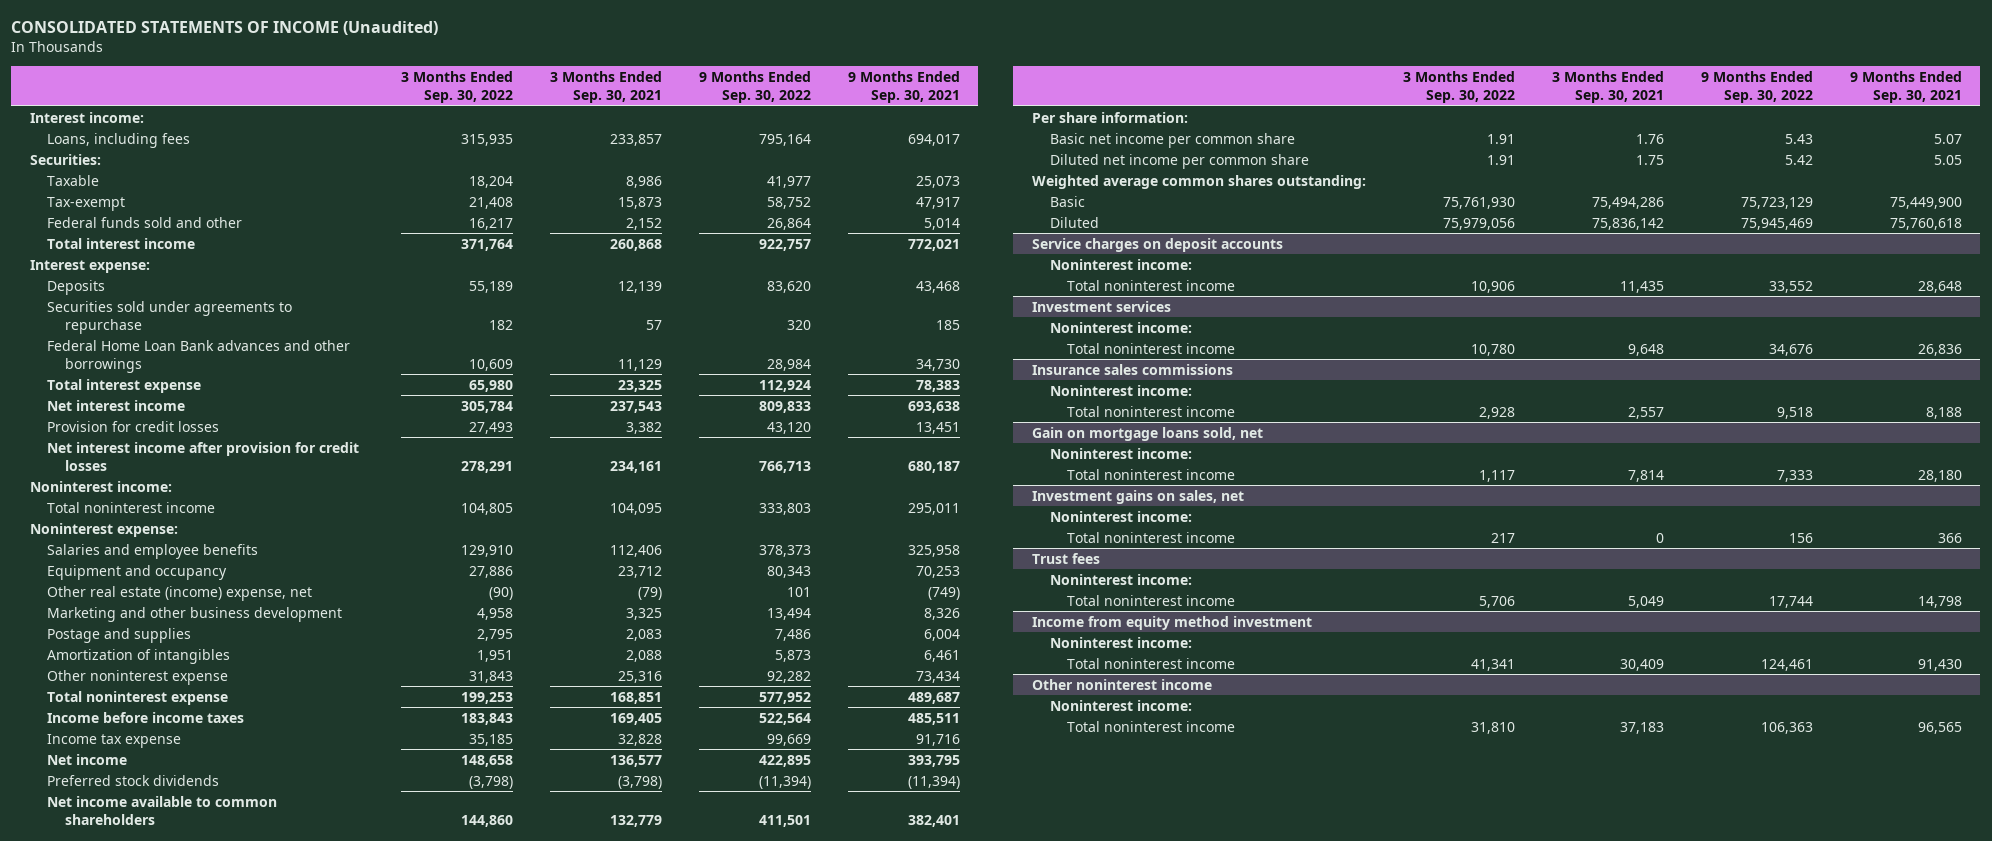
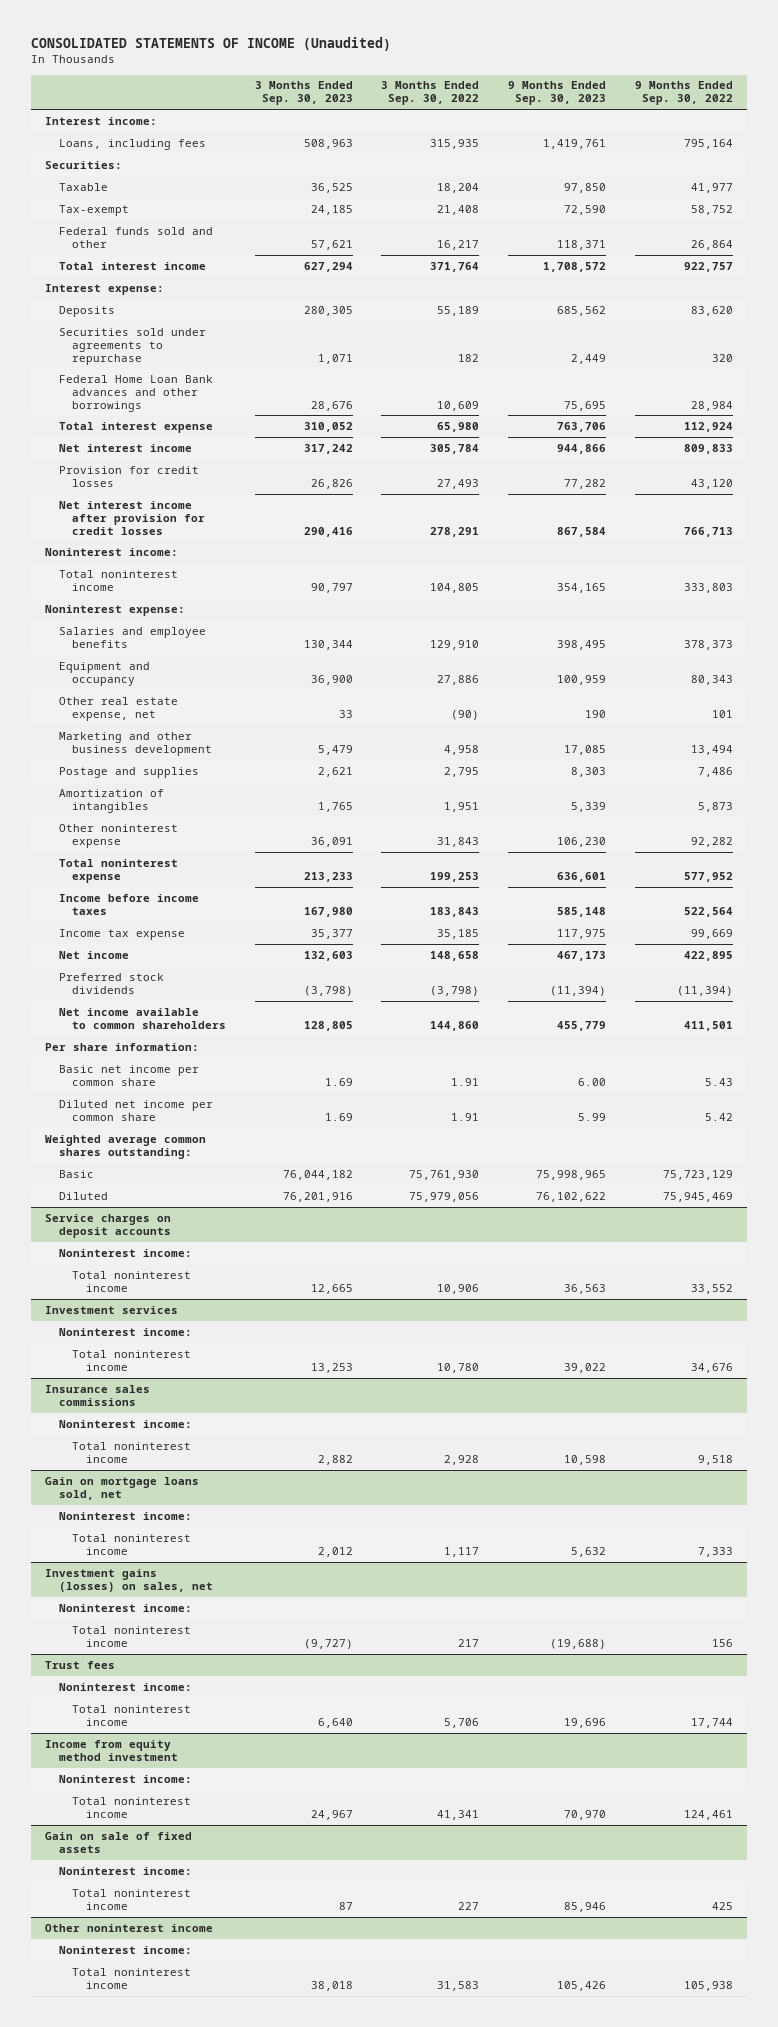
[549,71,662,104] 3 Months Ended Sep. 30, 2021 -> none
[847,71,960,104] 9 Months Ended Sep. 30, 2021 -> none
none -> [254,81,353,106] 3 Months Ended Sep. 30, 2023
none -> [507,81,606,106] 9 Months Ended Sep. 30, 2023
[47,585,313,601] Other real estate (income) expense, net -> [58,696,178,721] Other real estate expense, net
[1031,489,1244,504] Investment gains on sales, net -> [45,1568,213,1592] Investment gains (losses) on sales, net
none -> [45,1831,193,1853] Gain on sale of fixed assets
none -> [58,1866,192,1875] Noninterest income:
none -> [72,1888,192,1910] Total noninterest income
[1470,721,1515,734] 31,810 -> [437,1980,480,1991] 31,583
[1760,721,1813,734] 106,363 -> [683,1980,733,1991] 105,938

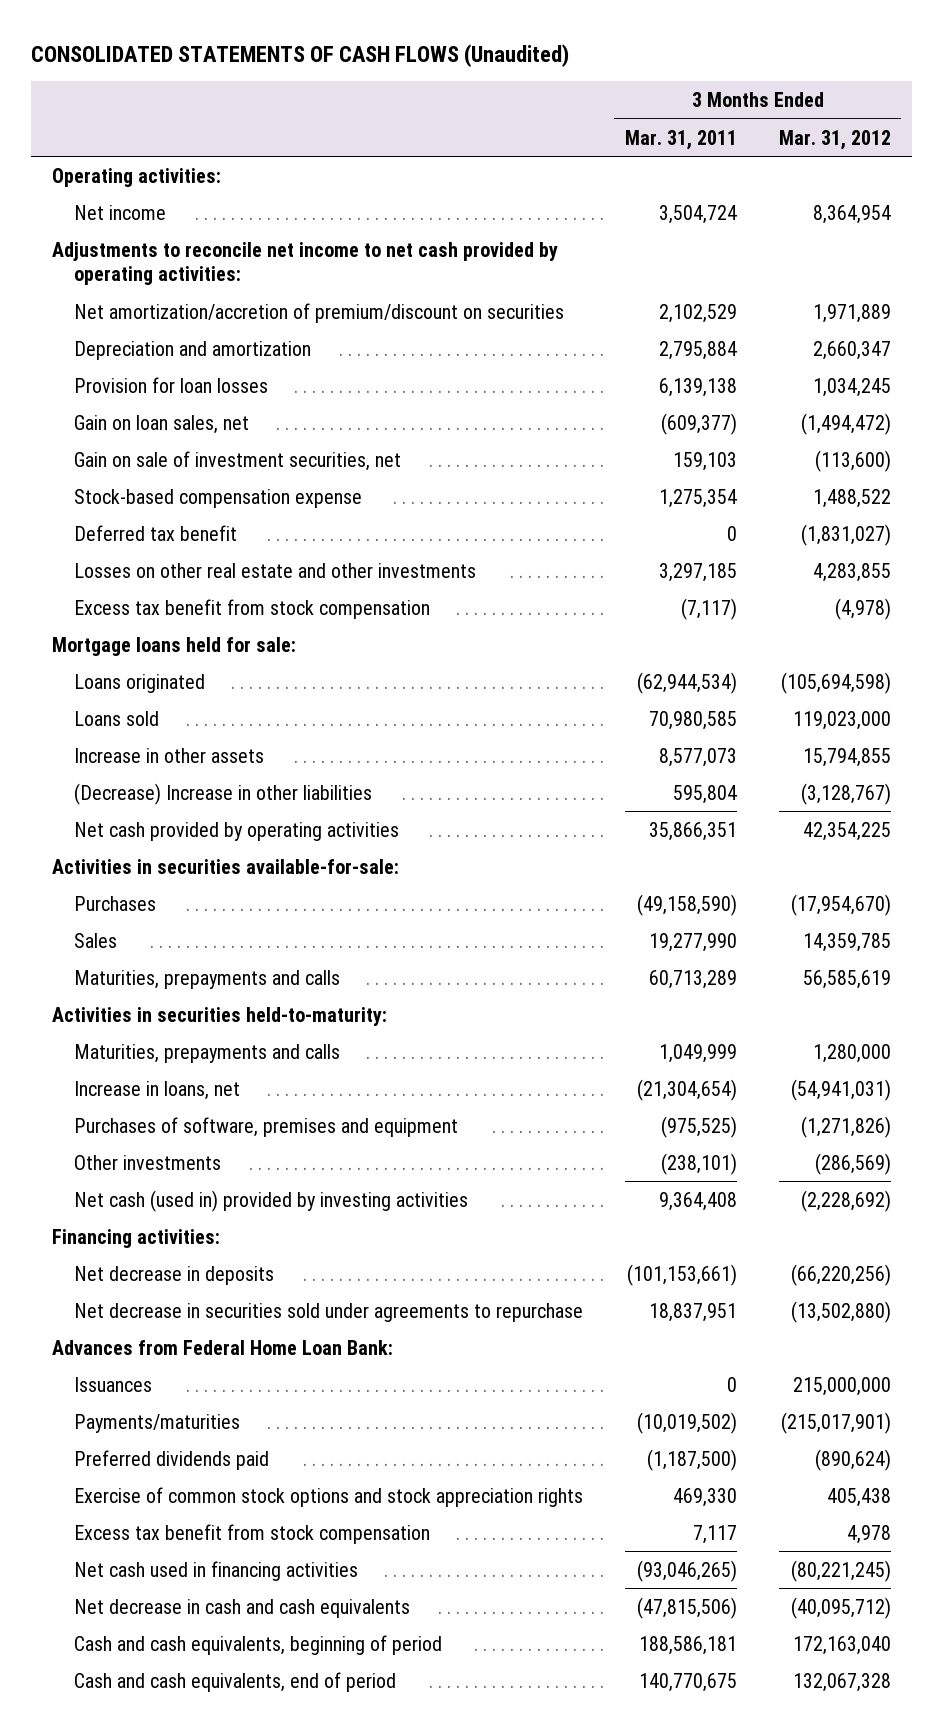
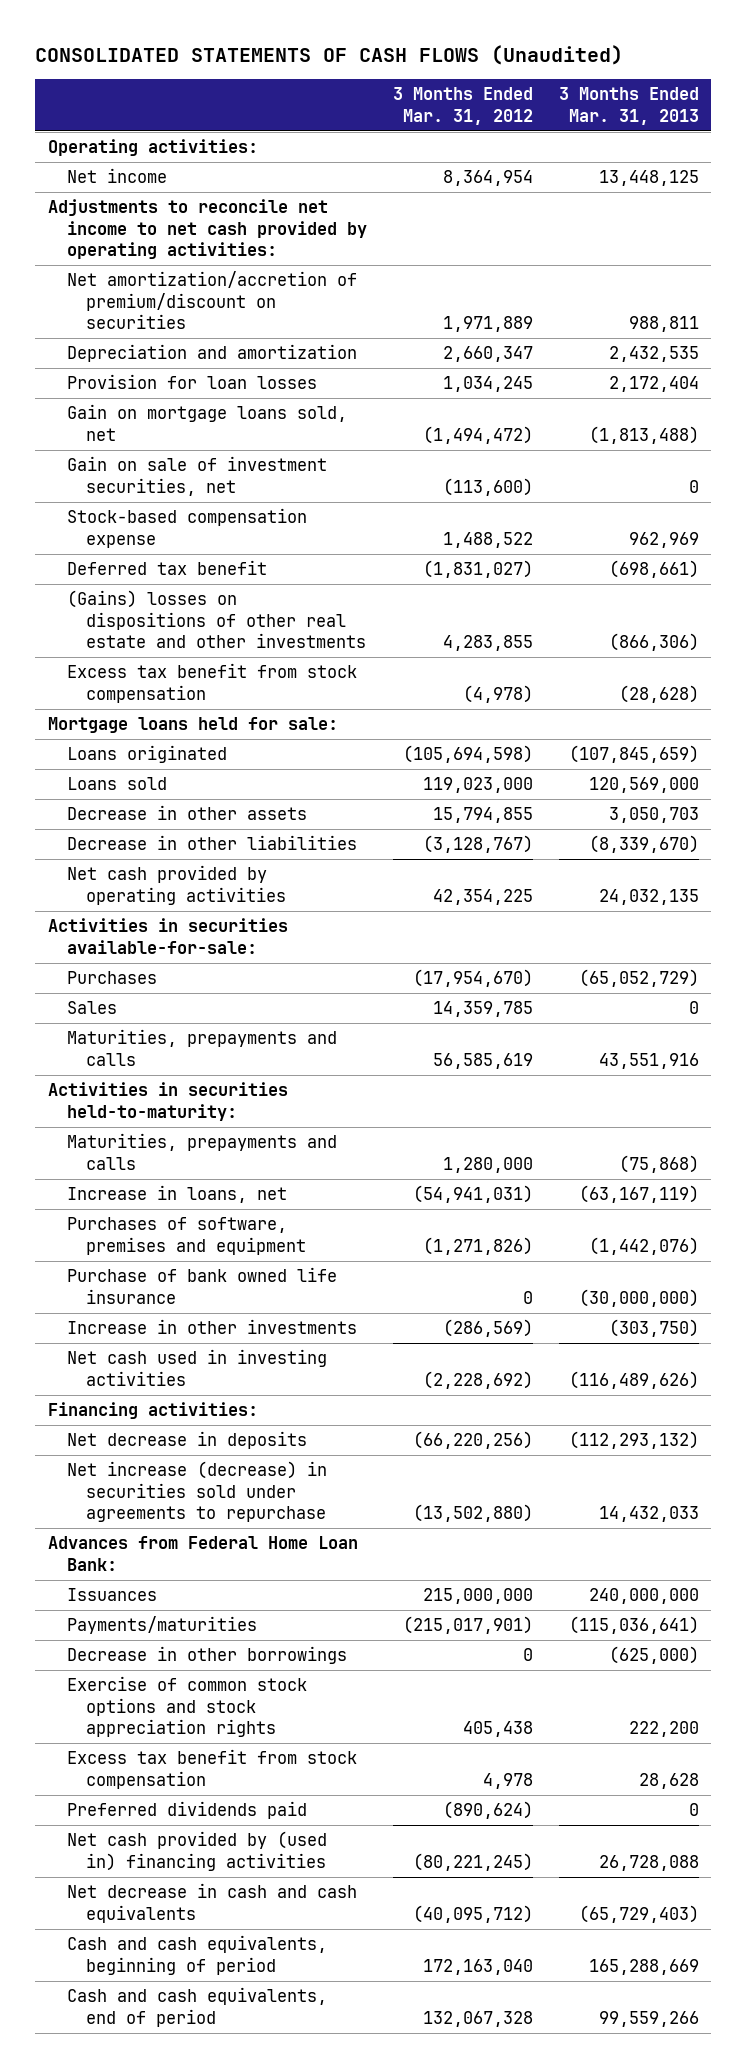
[624,129,737,150] Mar. 31, 2011 -> none
none -> [558,87,699,125] 3 Months Ended Mar. 31, 2013
[73,414,249,434] Gain on loan sales, net -> [67,404,348,441] Gain on mortgage loans sold, net
[73,562,476,578] Losses on other real estate and other investments -> [67,590,367,649] (Gains) losses on dispositions of other real estate and other investments
[73,747,264,763] Increase in other assets -> [67,805,308,821] Decrease in other assets
[73,782,372,805] (Decrease) Increase in other liabilities -> [67,835,358,851] Decrease in other liabilities
none -> [67,1267,338,1304] Purchase of bank owned life insurance
[73,1154,221,1170] Other investments -> [67,1319,358,1335] Increase in other investments
[73,1189,468,1212] Net cash (used in) provided by investing activities -> [67,1349,328,1386] Net cash used in investing activities
[73,1302,583,1322] Net decrease in securities sold under agreements to repurchase -> [67,1461,328,1523] Net increase (decrease) in securities sold under agreements to repurchase
none -> [67,1646,348,1665] Decrease in other borrowings
[73,1449,269,1470] Preferred dividends paid -> [67,1801,308,1820] Preferred dividends paid
[73,1560,358,1581] Net cash used in financing activities -> [67,1831,328,1871] Net cash provided by (used in) financing activities

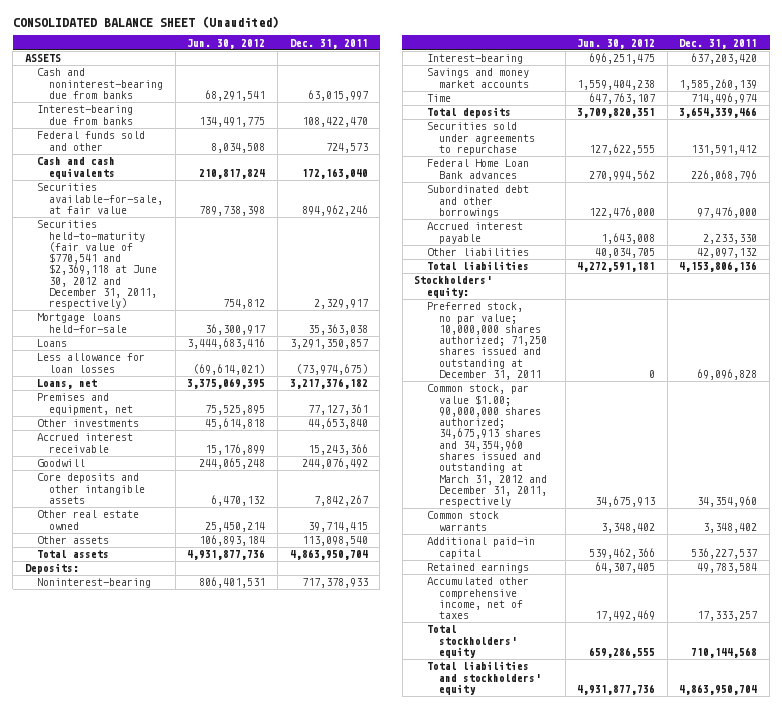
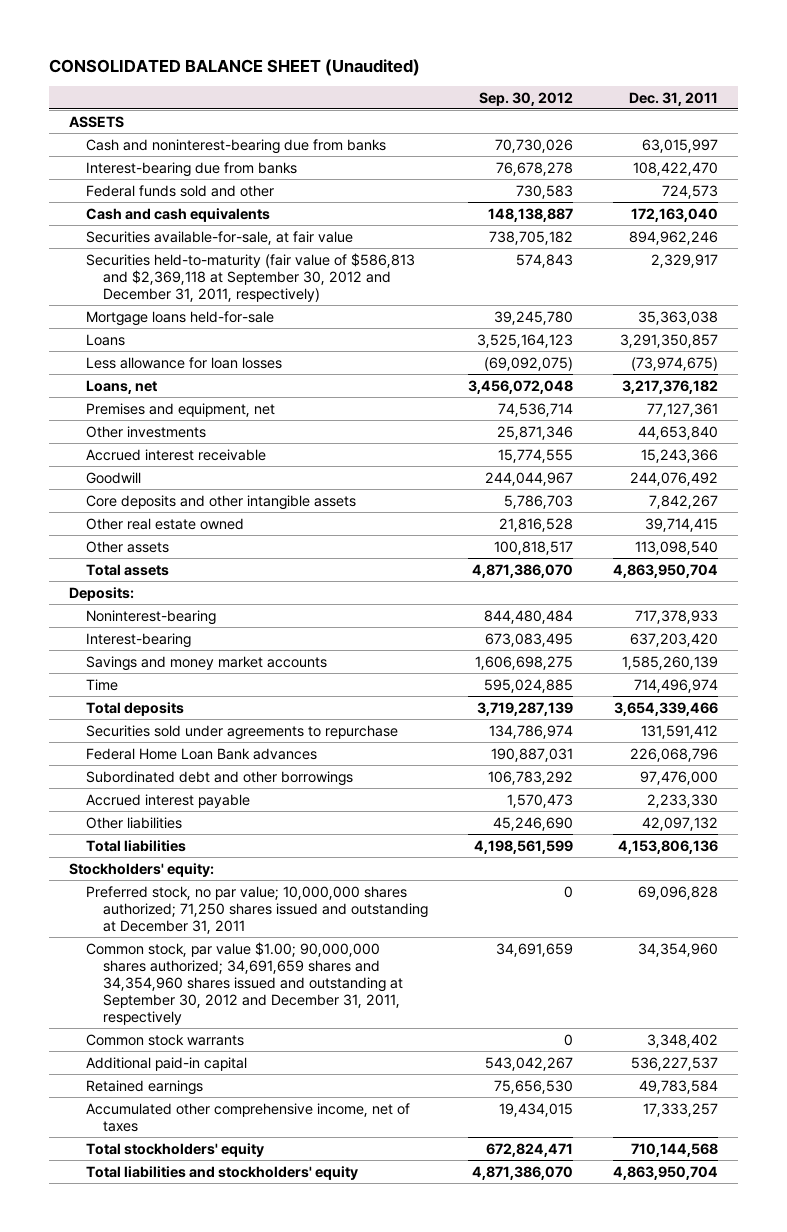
[187,38,266,49] Jun. 30, 2012 -> none
none -> [478,91,573,106] Sep. 30, 2012
[36,220,158,310] Securities held-to-maturity (fair value of $770,541 and $2,369,118 at June 30, 2012 and December 31, 2011, respectively) -> [85,252,415,302] Securities held-to-maturity (fair value of $586,813 and $2,369,118 at September 30, 2012 and December 31, 2011, respectively)
[426,384,547,508] Common stock, par value $1.00; 90,000,000 shares authorized; 34,675,913 shares and 34,354,960 shares issued and outstanding at March 31, 2012 and December 31, 2011, respectively -> [85,941,403,1025] Common stock, par value $1.00; 90,000,000 shares authorized; 34,691,659 shares and 34,354,960 shares issued and outstanding at September 30, 2012 and December 31, 2011, respectively

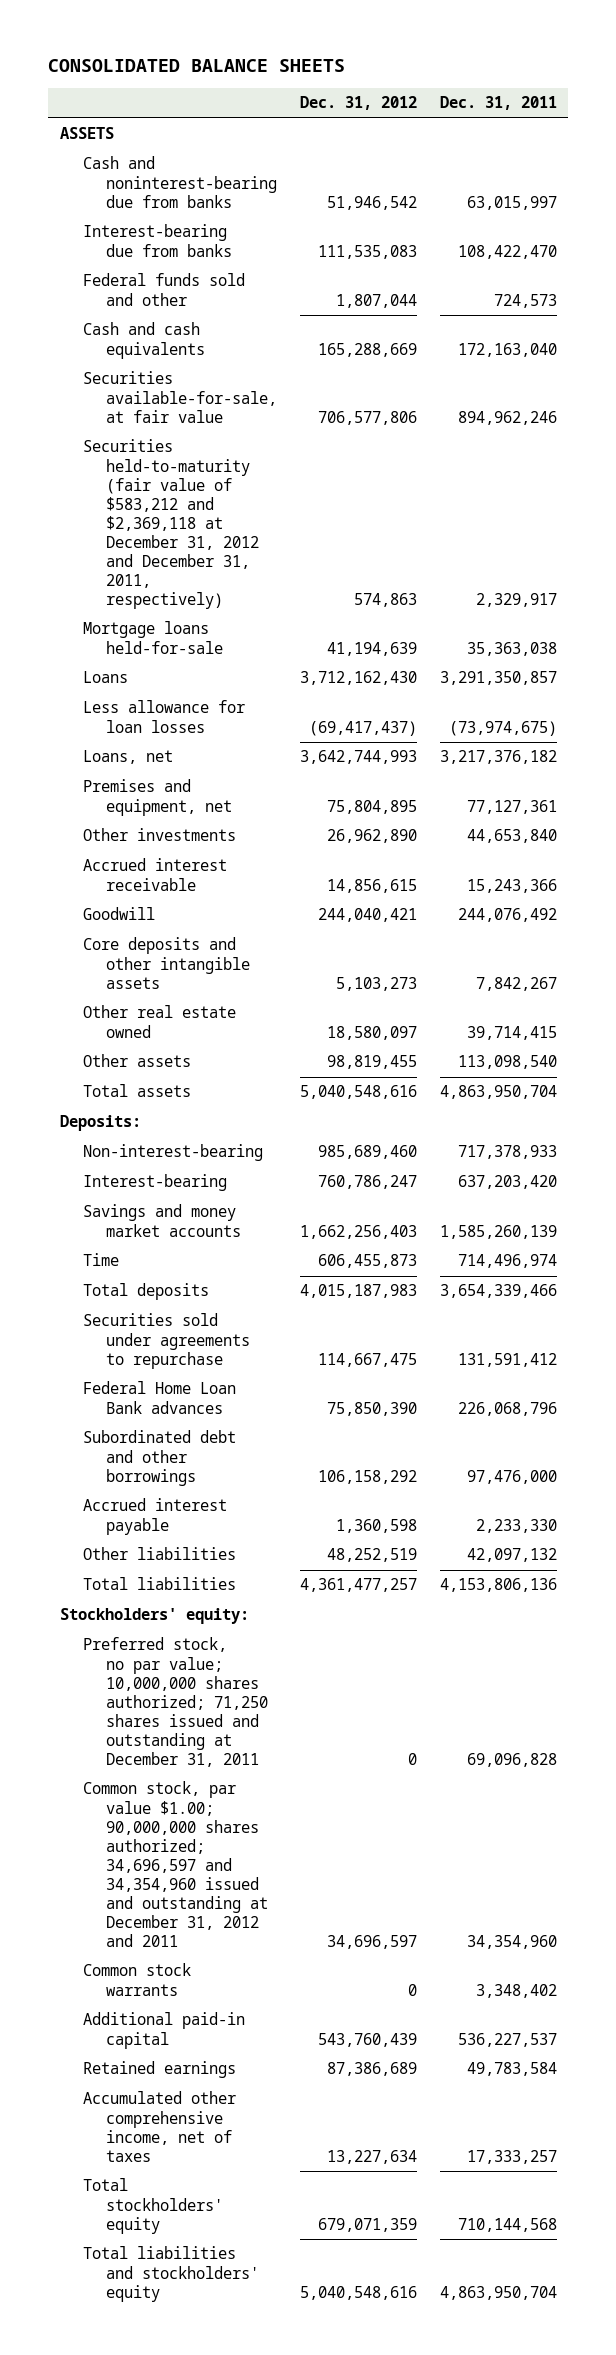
[48,58,420,76] CONSOLIDATED BALANCE SHEET (Unaudited) -> [48,59,346,73] CONSOLIDATED BALANCE SHEETS
[478,91,573,106] Sep. 30, 2012 -> none
none -> [299,96,417,111] Dec. 31, 2012
[85,252,415,302] Securities held-to-maturity (fair value of $586,813 and $2,369,118 at September 30, 2012 and December 31, 2011, respectively) -> [82,439,259,610] Securities held-to-maturity (fair value of $583,212 and $2,369,118 at December 31, 2012 and December 31, 2011, respectively)
[85,609,216,625] Noninterest-bearing -> [82,1144,263,1162] Non-interest-bearing
[85,941,403,1025] Common stock, par value $1.00; 90,000,000 shares authorized; 34,691,659 shares and 34,354,960 shares issued and outstanding at September 30, 2012 and December 31, 2011, respectively -> [82,1781,268,1948] Common stock, par value $1.00; 90,000,000 shares authorized; 34,696,597 and 34,354,960 issued and outstanding at December 31, 2012 and 2011

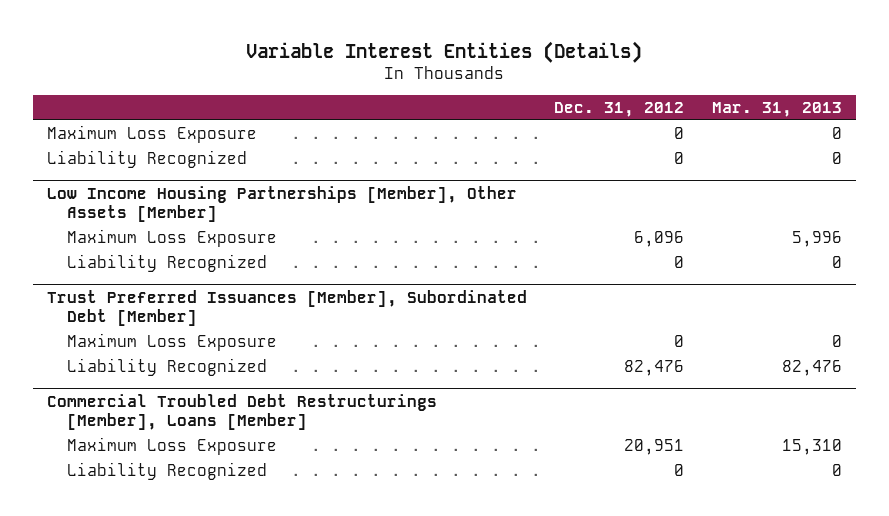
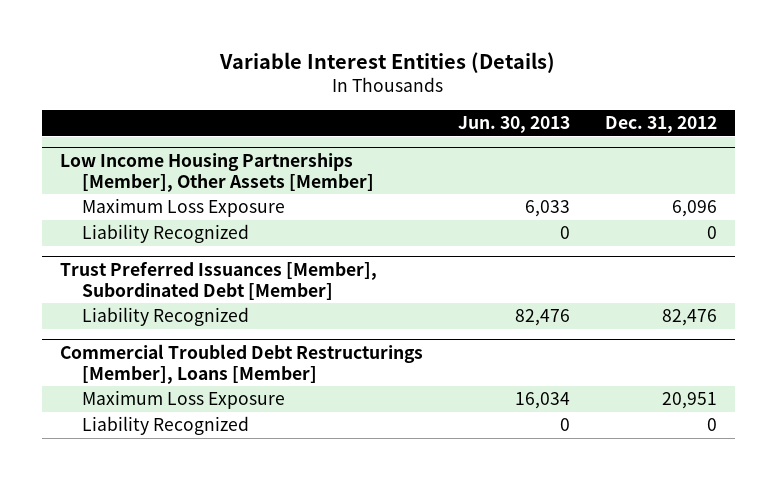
[712,101,843,117] Mar. 31, 2013 -> none
none -> [457,116,570,134] Jun. 30, 2013
[46,125,257,144] Maximum Loss Exposure -> none
[46,150,247,169] Liability Recognized -> none
[66,333,277,352] Maximum Loss Exposure -> none

